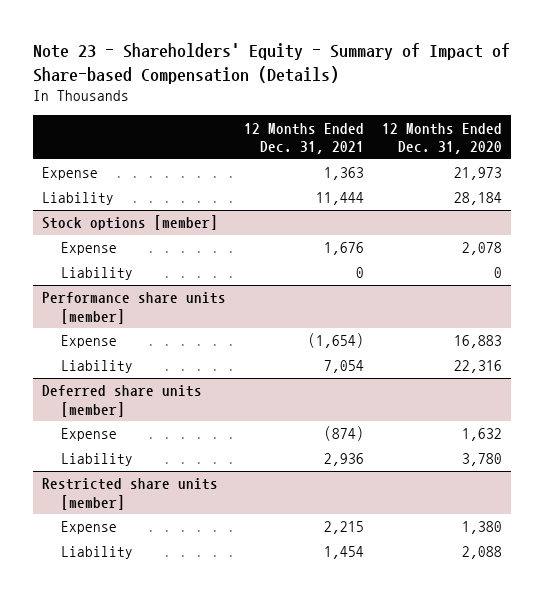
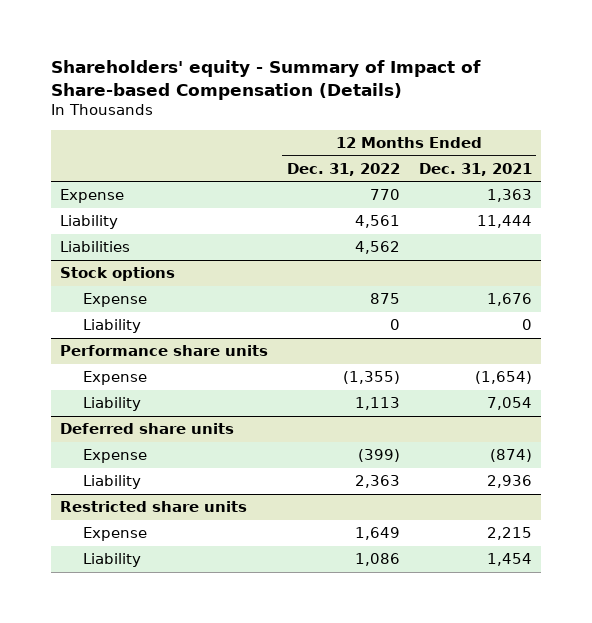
[32,43,510,84] Note 23 - Shareholders' Equity - Summary of Impact of Share-based Compensation (Details) -> [50,60,481,100] Shareholders' equity - Summary of Impact of Share-based Compensation (Details)
[381,122,502,154] 12 Months Ended Dec. 31, 2020 -> none
none -> [286,162,400,176] Dec. 31, 2022
none -> [60,241,131,253] Liabilities
[41,215,218,231] Stock options [member] -> [60,267,176,282] Stock options
[41,292,226,324] Performance share units [member] -> [60,345,269,357] Performance share units
[41,385,202,417] Deferred share units [member] -> [60,423,235,435] Deferred share units
[41,478,218,510] Restricted share units [member] -> [60,501,248,513] Restricted share units

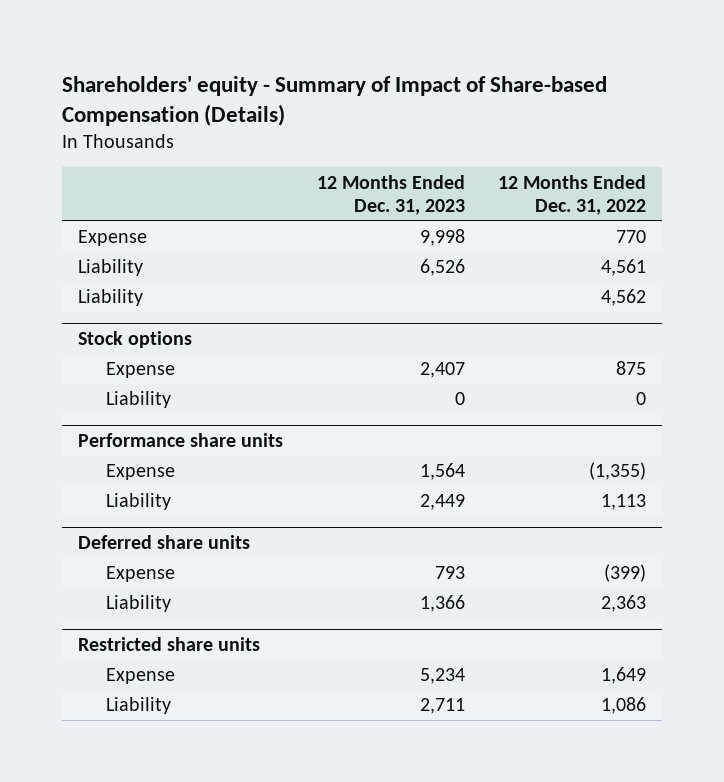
[418,162,532,176] Dec. 31, 2021 -> none
none -> [316,174,465,216] 12 Months Ended Dec. 31, 2023
[60,241,131,253] Liabilities -> [78,289,144,307] Liability

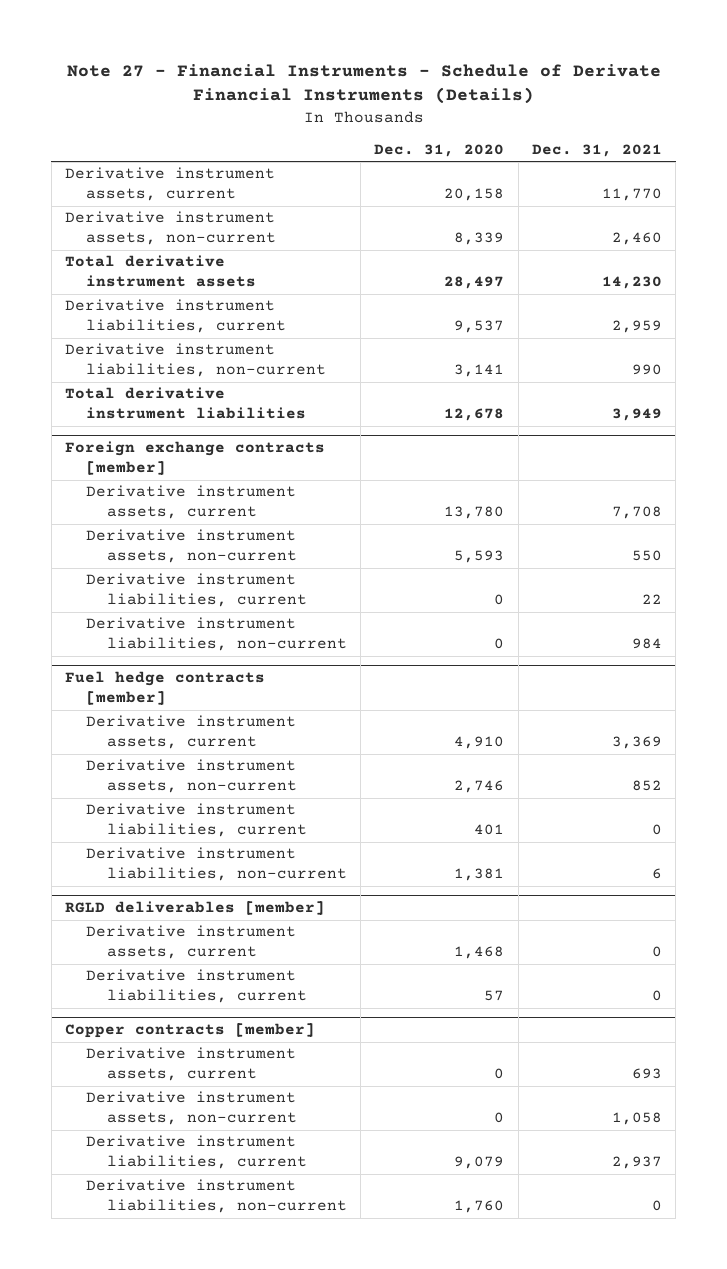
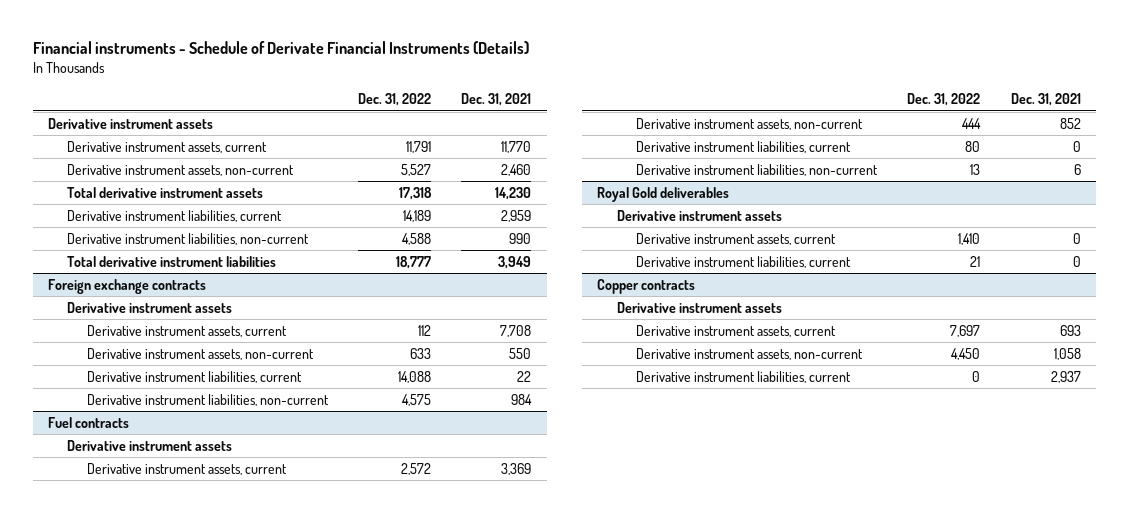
[66,63,661,105] Note 27 - Financial Instruments - Schedule of Derivate Financial Instruments (Details) -> [32,41,529,55] Financial instruments - Schedule of Derivate Financial Instruments (Details)
[374,144,505,158] Dec. 31, 2020 -> none
none -> [358,93,432,107] Dec. 31, 2022
none -> [47,117,213,129] Derivative instrument assets
[65,441,326,476] Foreign exchange contracts [member] -> [47,278,206,294] Foreign exchange contracts
none -> [67,301,233,313] Derivative instrument assets
[65,671,266,706] Fuel hedge contracts [member] -> [47,416,129,428] Fuel contracts
none -> [67,439,233,451] Derivative instrument assets
[65,901,326,916] RGLD deliverables [member] -> [596,186,729,202] Royal Gold deliverables
none -> [616,209,782,221] Derivative instrument assets
[65,1023,316,1039] Copper contracts [member] -> [596,278,695,294] Copper contracts
none -> [616,301,782,313] Derivative instrument assets
[86,1179,347,1214] Derivative instrument liabilities, non-current -> none

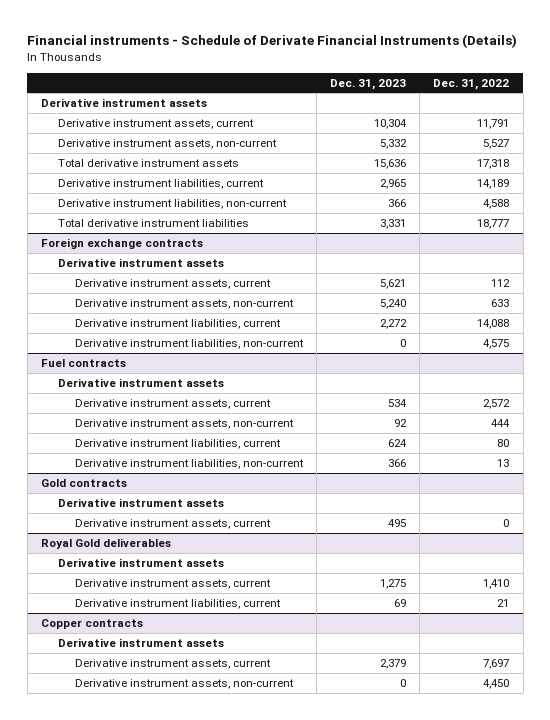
[461,93,532,107] Dec. 31, 2021 -> none
none -> [330,78,407,90] Dec. 31, 2023
none -> [40,479,127,488] Gold contracts
none -> [57,498,224,508] Derivative instrument assets
none -> [74,519,271,530] Derivative instrument assets, current
[636,370,852,383] Derivative instrument liabilities, current -> none

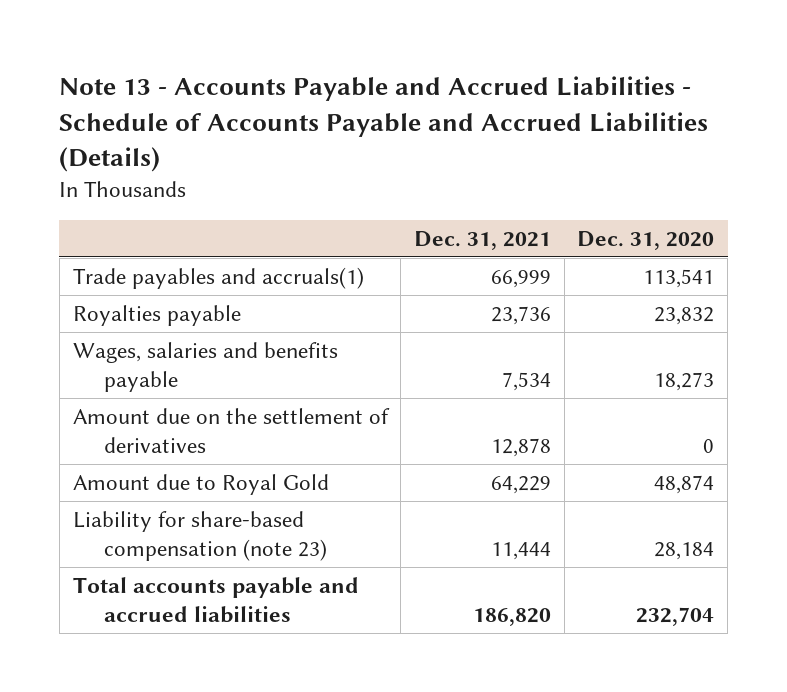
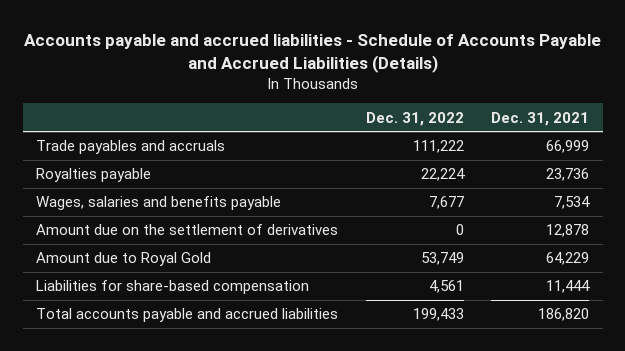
[59,75,709,173] Note 13 - Accounts Payable and Accrued Liabilities - Schedule of Accounts Payable and Accrued Liabilities (Details) -> [23,33,601,73] Accounts payable and accrued liabilities - Schedule of Accounts Payable and Accrued Liabilities (Details)
[577,231,715,251] Dec. 31, 2020 -> none
none -> [365,111,464,126] Dec. 31, 2022
[72,266,364,289] Trade payables and accruals(1) -> [36,140,226,155] Trade payables and accruals
[72,510,328,562] Liability for share-based compensation (note 23) -> [36,280,310,295] Liabilities for share-based compensation

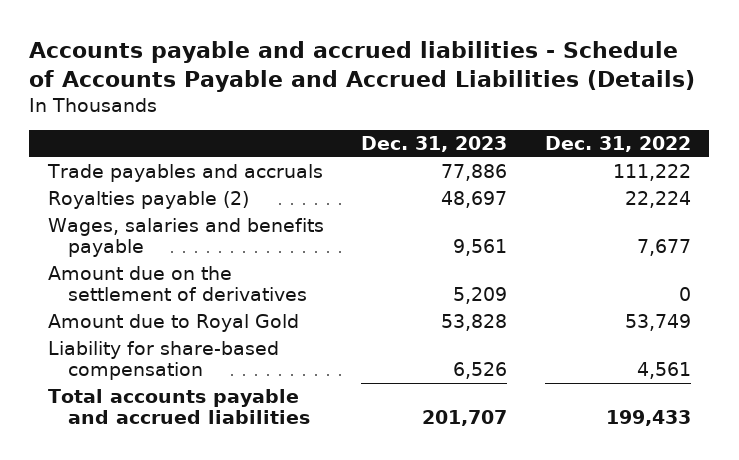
[490,111,589,126] Dec. 31, 2021 -> none
none -> [361,136,508,153] Dec. 31, 2023
[36,168,152,183] Royalties payable -> [47,191,249,210] Royalties payable (2)
[36,280,310,295] Liabilities for share-based compensation -> [47,341,279,381] Liability for share-based compensation

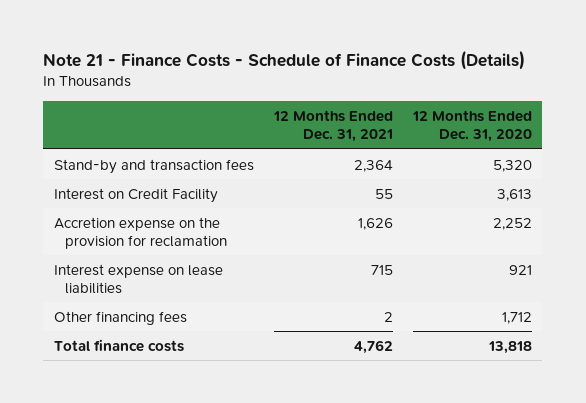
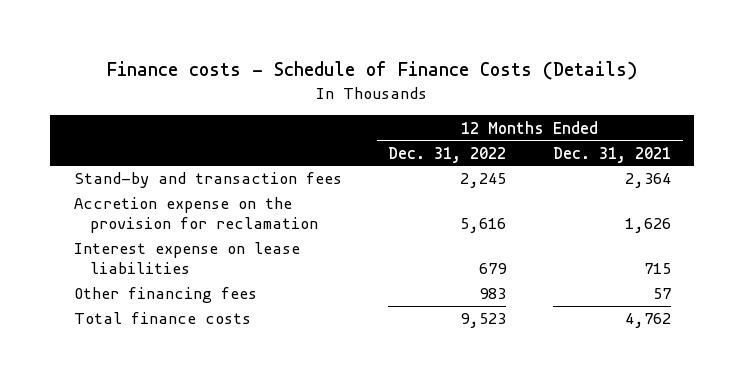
[43,50,526,71] Note 21 - Finance Costs - Schedule of Finance Costs (Details) -> [107,61,638,81] Finance costs - Schedule of Finance Costs (Details)
[412,109,533,143] 12 Months Ended Dec. 31, 2020 -> none
none -> [388,146,507,163] Dec. 31, 2022
[53,187,218,203] Interest on Credit Facility -> none
[383,311,393,322] 2 -> [652,288,671,300] 57

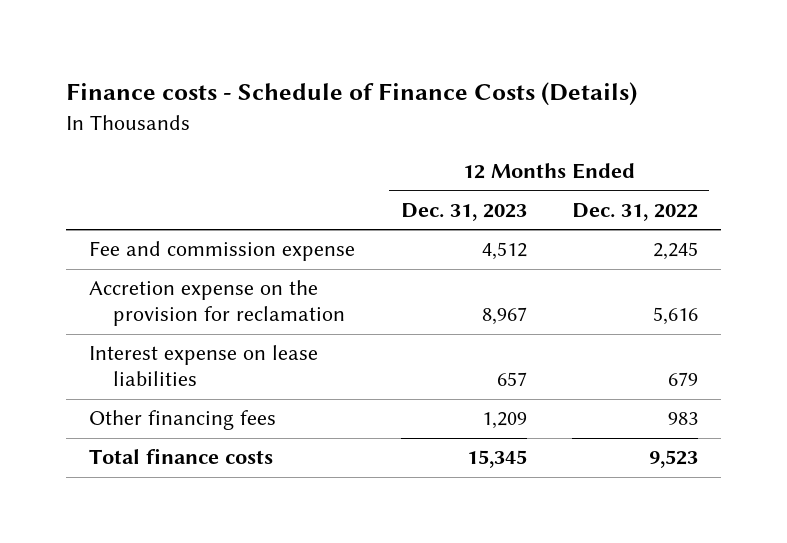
[552,146,671,163] Dec. 31, 2021 -> none
none -> [400,202,527,221] Dec. 31, 2023
[73,172,342,189] Stand-by and transaction fees -> [89,241,356,262] Fee and commission expense

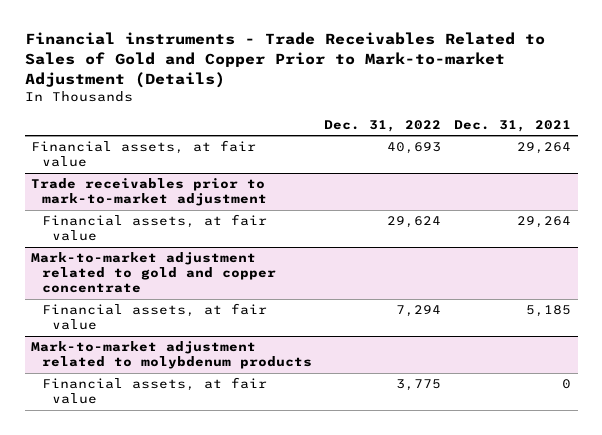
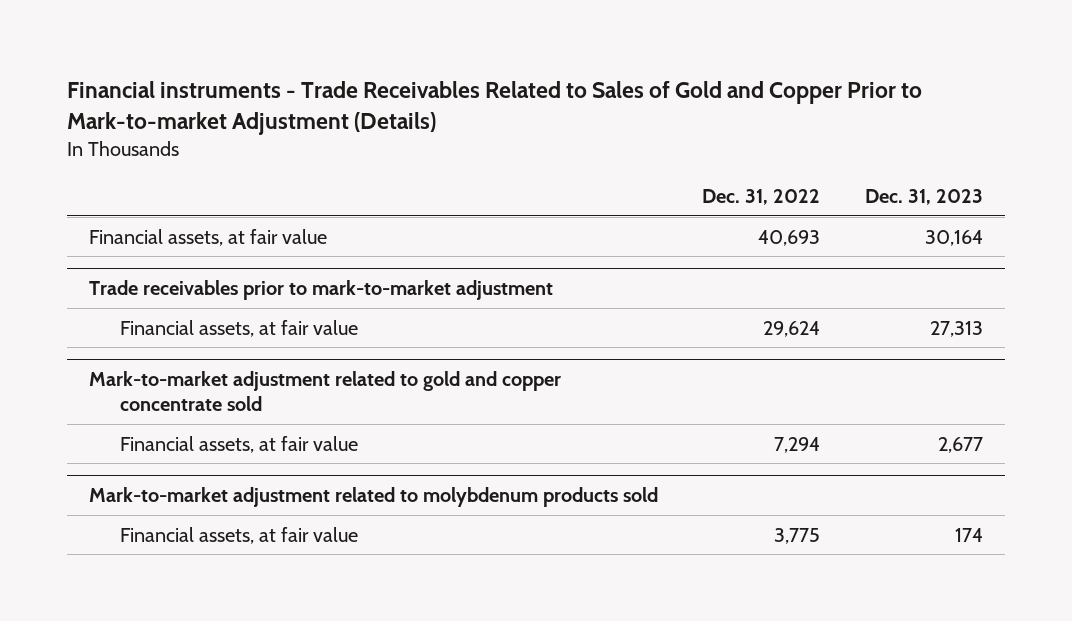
[454,119,572,132] Dec. 31, 2021 -> none
none -> [864,189,983,206] Dec. 31, 2023
[31,252,276,294] Mark-to-market adjustment related to gold and copper concentrate -> [89,371,562,412] Mark-to-market adjustment related to gold and copper concentrate sold
[31,341,312,370] Mark-to-market adjustment related to molybdenum products -> [89,487,659,508] Mark-to-market adjustment related to molybdenum products sold

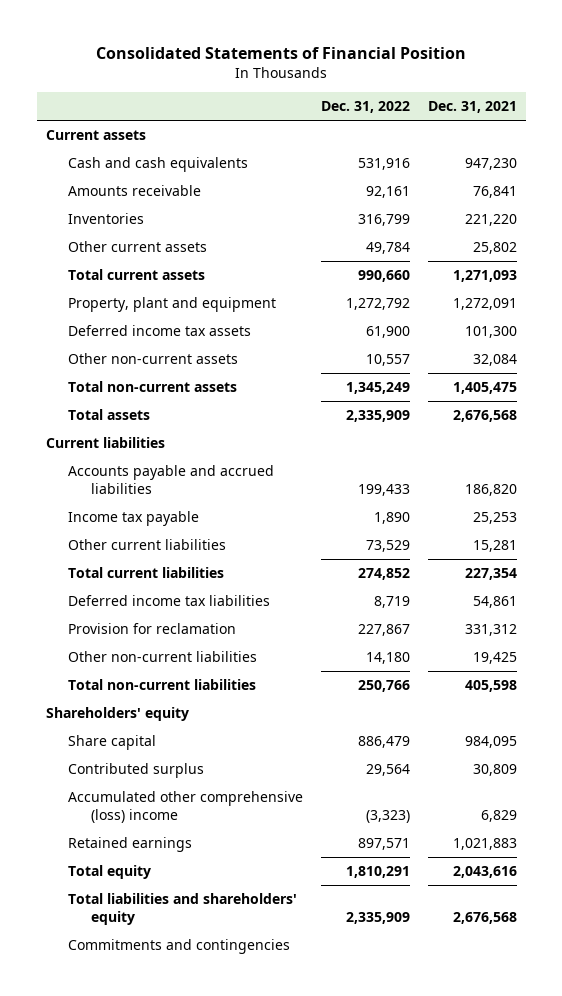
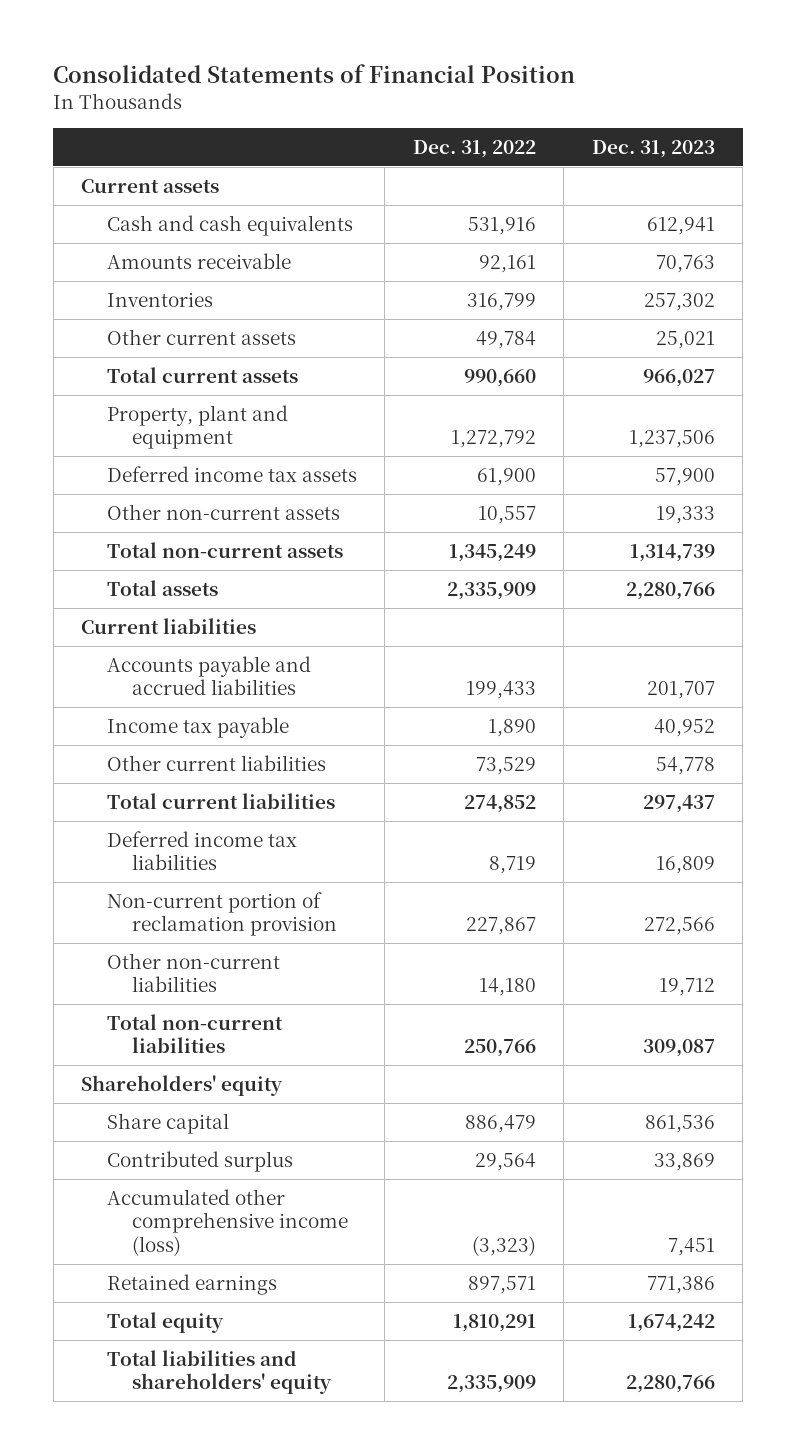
[427,101,517,114] Dec. 31, 2021 -> none
none -> [591,139,715,158] Dec. 31, 2023
[68,623,237,635] Provision for reclamation -> [106,891,337,937] Non-current portion of reclamation provision
[68,791,304,823] Accumulated other comprehensive (loss) income -> [106,1188,348,1256] Accumulated other comprehensive income (loss)
[68,939,291,955] Commitments and contingencies -> none

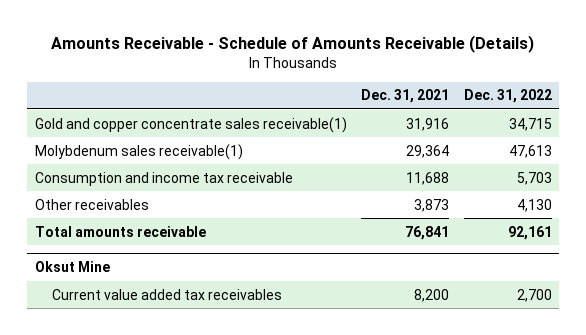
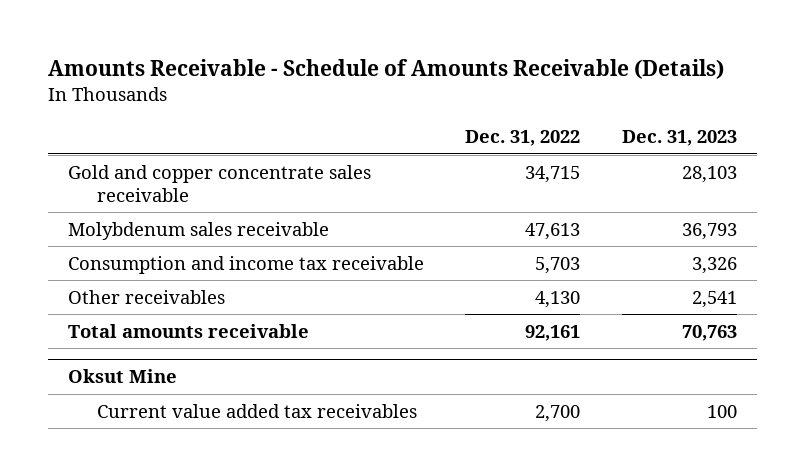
[361,89,450,104] Dec. 31, 2021 -> none
none -> [621,130,737,147] Dec. 31, 2023
[34,116,347,133] Gold and copper concentrate sales receivable(1) -> [68,164,372,202] Gold and copper concentrate sales receivable
[34,143,243,160] Molybdenum sales receivable(1) -> [68,221,330,240] Molybdenum sales receivable

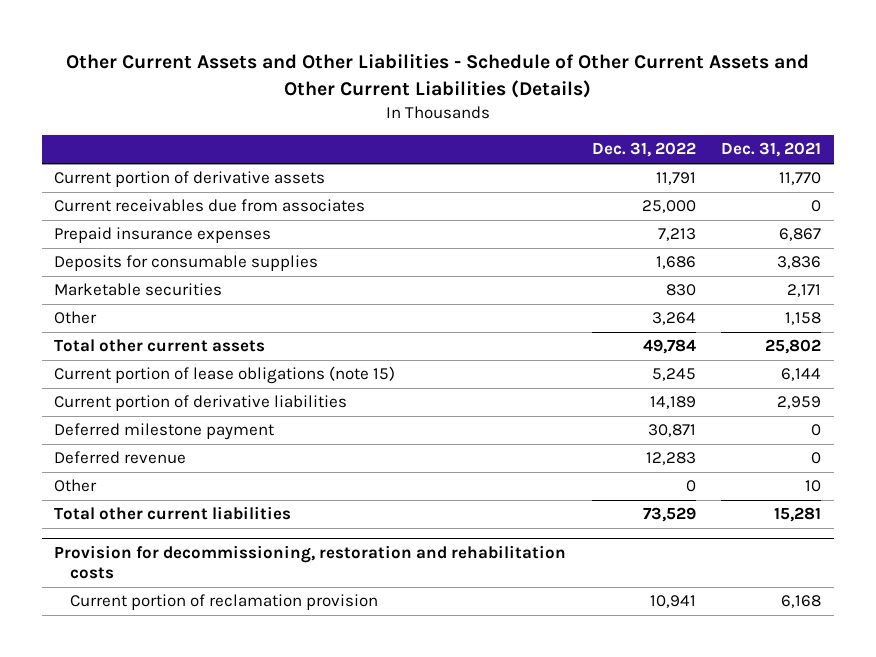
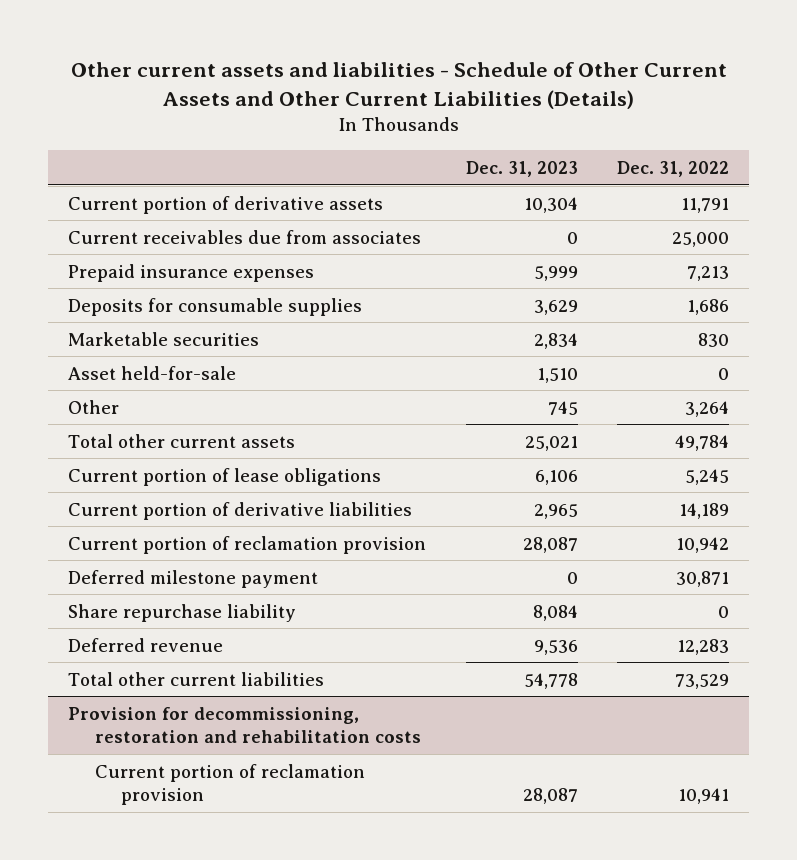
[65,54,809,98] Other Current Assets and Other Liabilities - Schedule of Other Current Assets and Other Current Liabilities (Details) -> [70,62,727,110] Other current assets and liabilities - Schedule of Other Current Assets and Other Current Liabilities (Details)
[721,142,822,158] Dec. 31, 2021 -> none
none -> [465,160,578,177] Dec. 31, 2023
none -> [68,365,237,380] Asset held-for-sale
[54,366,396,385] Current portion of lease obligations (note 15) -> [68,467,382,486] Current portion of lease obligations
none -> [68,535,427,554] Current portion of reclamation provision
none -> [68,603,297,622] Share repurchase liability
[54,479,98,493] Other -> none

